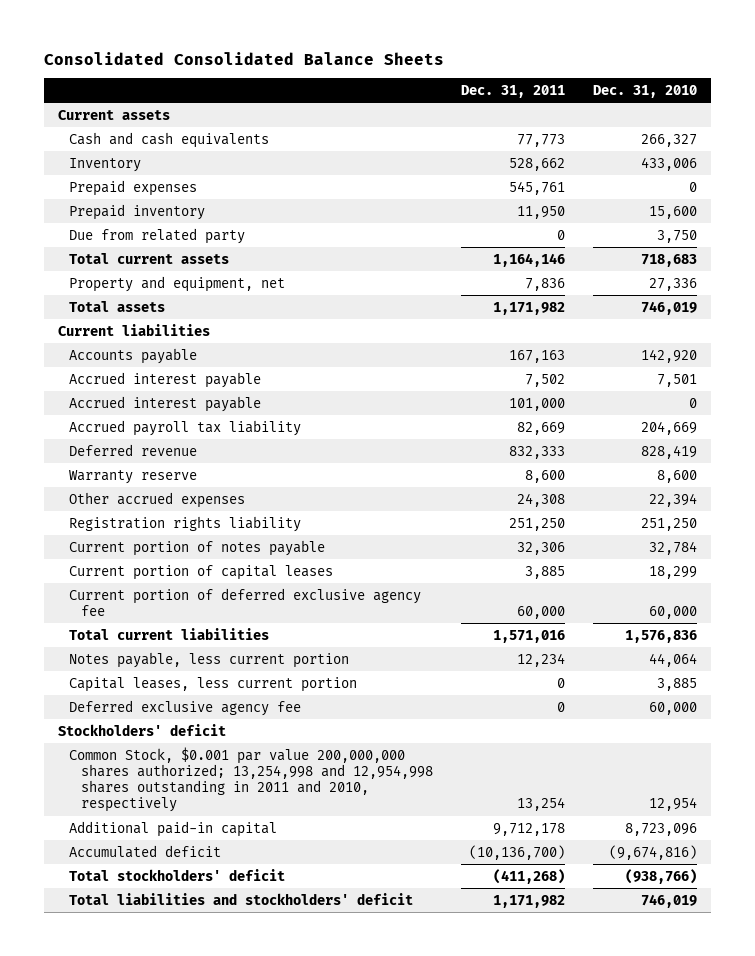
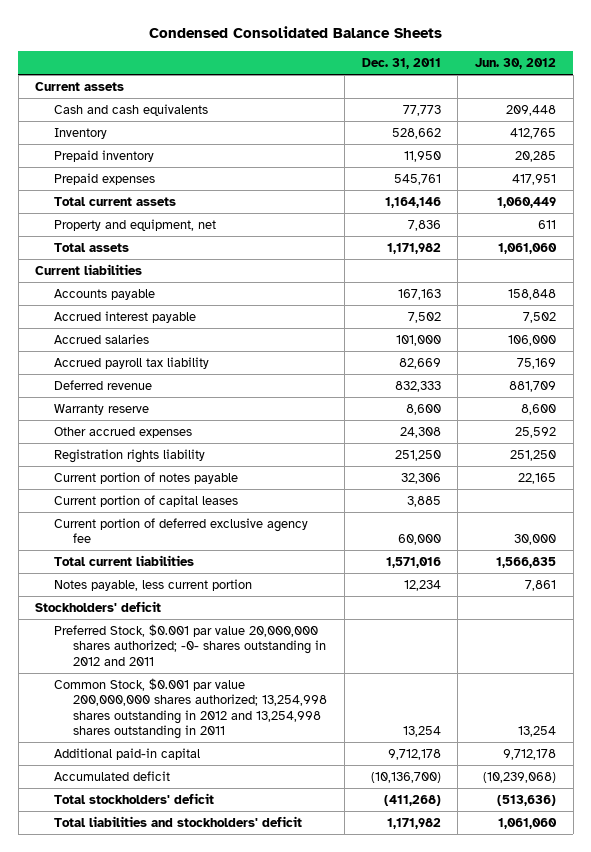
[43,51,444,65] Consolidated Consolidated Balance Sheets -> [148,26,442,39] Condensed Consolidated Balance Sheets
[592,84,697,98] Dec. 31, 2010 -> none
none -> [474,58,556,70] Jun. 30, 2012
[69,227,246,244] Due from related party -> none
[69,179,198,196] Prepaid expenses -> [54,172,156,185] Prepaid expenses
[69,395,262,412] Accrued interest payable -> [54,333,150,344] Accrued salaries
[69,676,358,692] Capital leases, less current portion -> none
[69,699,302,716] Deferred exclusive agency fee -> none
none -> [54,623,327,666] Preferred Stock, $0.001 par value 20,000,000 shares authorized; -0- shares outstanding in 2012 and 2011
[69,746,434,813] Common Stock, $0.001 par value 200,000,000 shares authorized; 13,254,998 and 12,954,998 shares outstanding in 2011 and 2010, respectively -> [54,677,328,740] Common Stock, $0.001 par value 200,000,000 shares authorized; 13,254,998 shares outstanding in 2012 and 13,254,998 shares outstanding in 2011

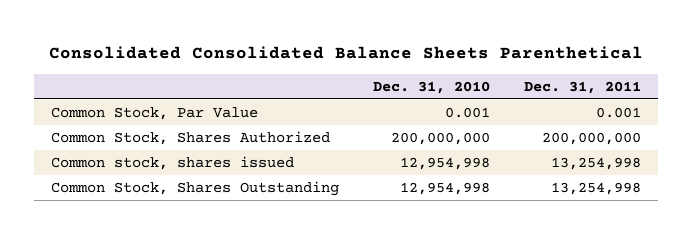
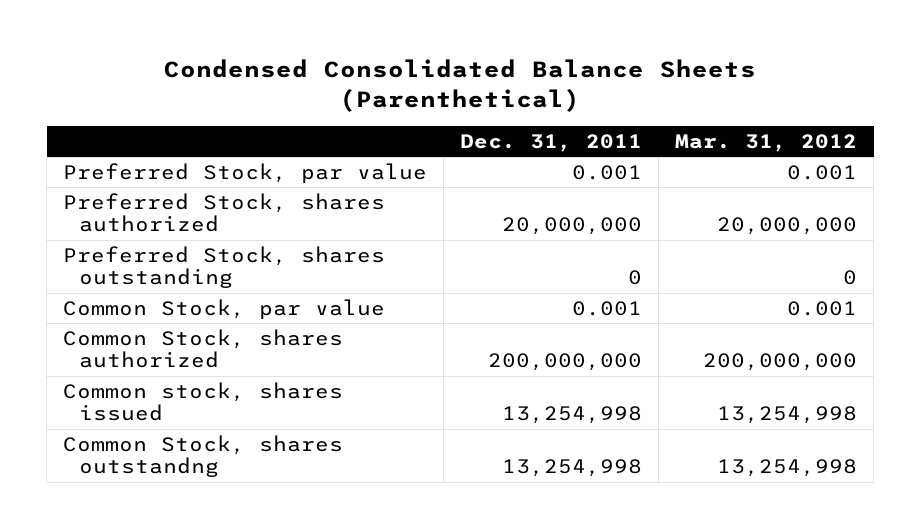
[48,46,643,60] Consolidated Consolidated Balance Sheets Parenthetical -> [164,58,757,112] Condensed Consolidated Balance Sheets (Parenthetical)
[372,80,490,94] Dec. 31, 2010 -> none
none -> [675,134,858,153] Mar. 31, 2012
none -> [63,162,428,183] Preferred Stock, par value
none -> [63,192,386,233] Preferred Stock, shares authorized
none -> [63,245,386,289] Preferred Stock, shares outstanding
[51,106,259,120] Common Stock, Par Value -> [63,298,386,319] Common Stock, par value
[51,130,331,145] Common Stock, Shares Authorized -> [63,328,344,369] Common Stock, shares authorized
[51,180,340,196] Common Stock, Shares Outstanding -> [63,434,344,478] Common Stock, shares outstandng

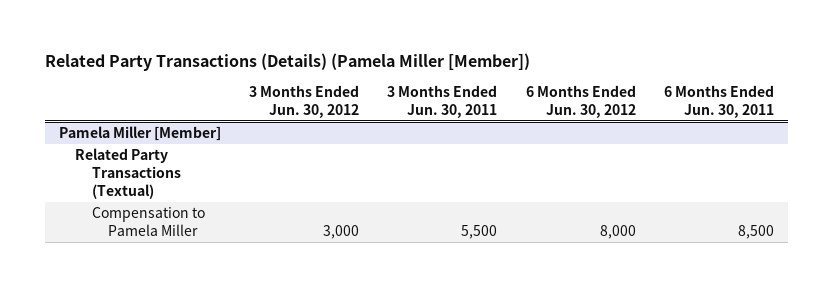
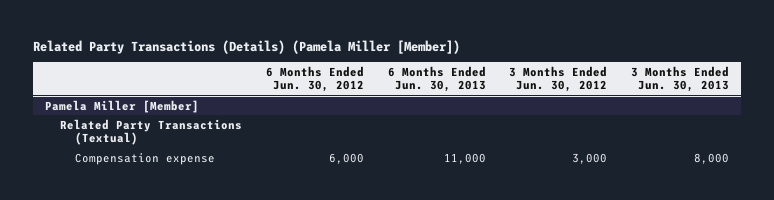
[387,84,498,118] 3 Months Ended Jun. 30, 2011 -> none
[664,84,775,118] 6 Months Ended Jun. 30, 2011 -> none
none -> [387,66,486,93] 6 Months Ended Jun. 30, 2013
none -> [631,66,730,93] 3 Months Ended Jun. 30, 2013
[91,207,205,237] Compensation to Pamela Miller -> [74,152,215,165] Compensation expense
[599,225,636,240] 8,000 -> [328,152,364,164] 6,000

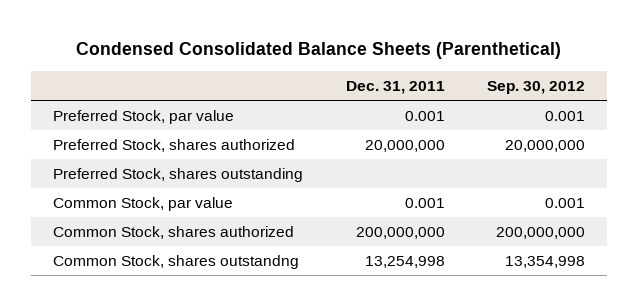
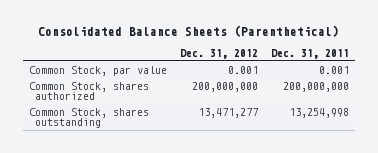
[76,42,562,60] Condensed Consolidated Balance Sheets (Parenthetical) -> [37,25,339,38] Consolidated Balance Sheets (Parenthetical)
[487,80,586,94] Sep. 30, 2012 -> none
none -> [179,48,258,59] Dec. 31, 2012
[52,109,234,124] Preferred Stock, par value -> none
[52,138,295,152] Preferred Stock, shares authorized -> none
[52,167,303,182] Preferred Stock, shares outstanding -> none
[52,254,299,269] Common Stock, shares outstandng -> [28,107,149,129] Common Stock, shares outstanding

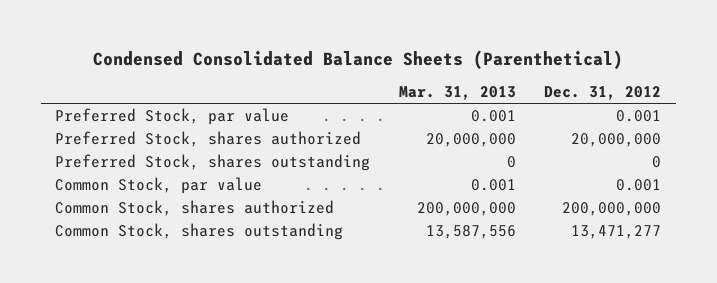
[37,25,339,38] Consolidated Balance Sheets (Parenthetical) -> [93,49,624,69] Condensed Consolidated Balance Sheets (Parenthetical)
[270,48,349,59] Dec. 31, 2011 -> none
none -> [398,86,516,101] Mar. 31, 2013
none -> [55,107,290,125] Preferred Stock, par value
none -> [55,130,362,147] Preferred Stock, shares authorized
none -> [55,153,371,171] Preferred Stock, shares outstanding

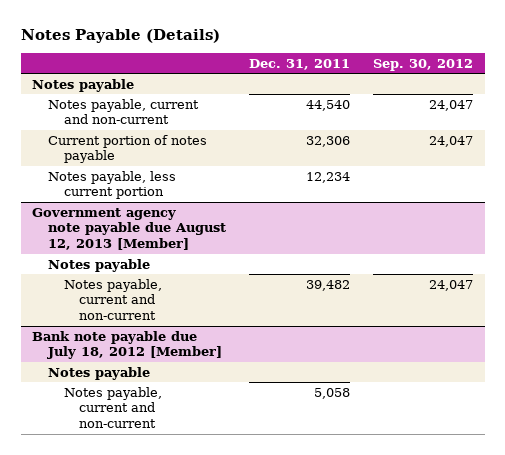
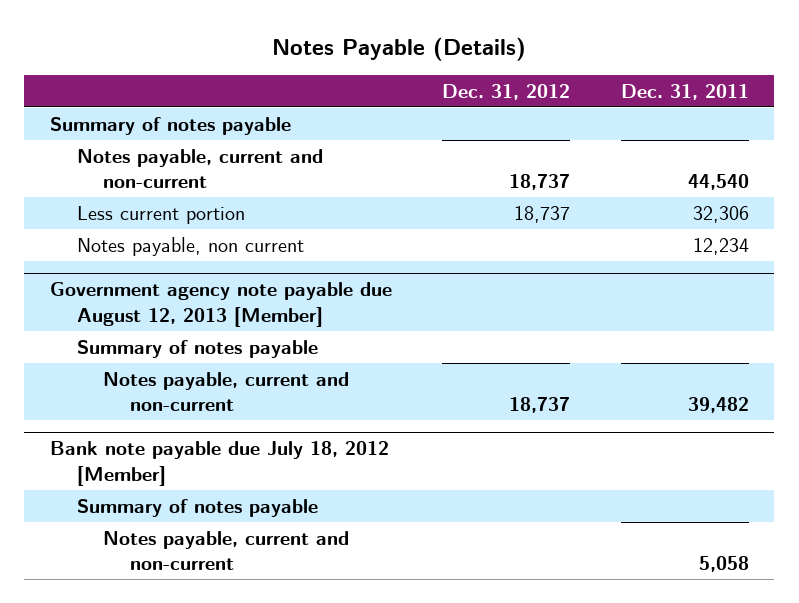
[373,58,474,71] Sep. 30, 2012 -> none
none -> [442,83,571,100] Dec. 31, 2012
[32,78,135,92] Notes payable -> [49,116,291,135] Summary of notes payable
[47,134,207,164] Current portion of notes payable -> [76,205,245,224] Less current portion
[47,170,176,200] Notes payable, less current portion -> [76,236,304,256] Notes payable, non current
[47,258,150,272] Notes payable -> [76,339,318,358] Summary of notes payable
[47,366,150,380] Notes payable -> [76,498,318,517] Summary of notes payable

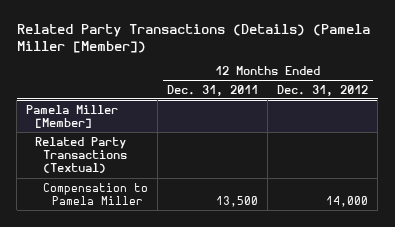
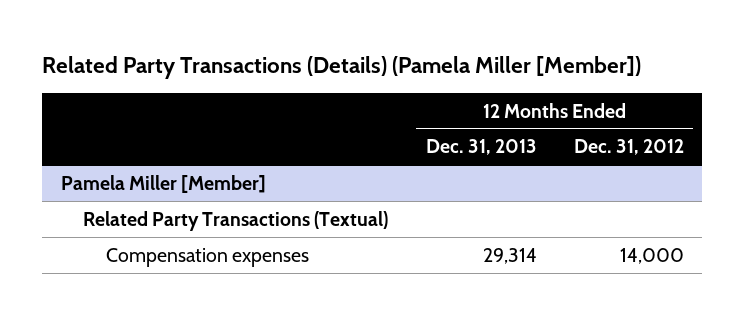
[167,84,259,96] Dec. 31, 2011 -> none
none -> [425,139,537,156] Dec. 31, 2013
[43,182,149,205] Compensation to Pamela Miller -> [105,247,309,267] Compensation expenses

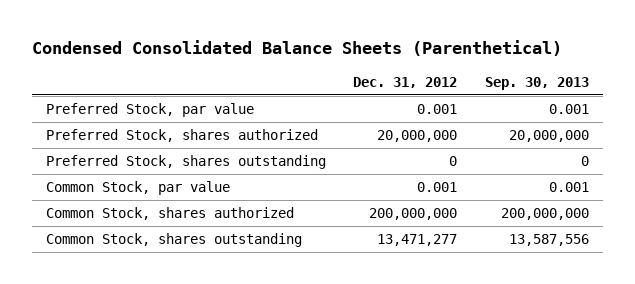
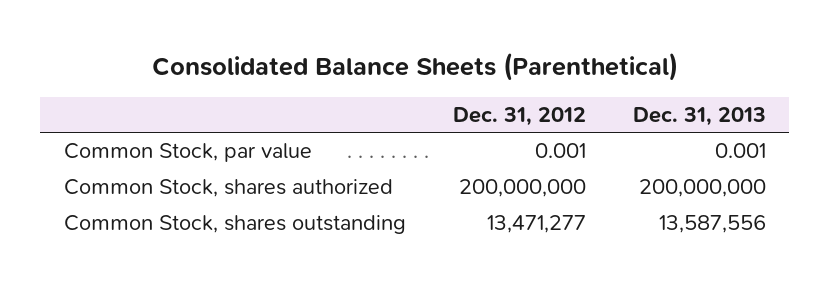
[32,40,563,57] Condensed Consolidated Balance Sheets (Parenthetical) -> [151,51,678,81] Consolidated Balance Sheets (Parenthetical)
[484,76,589,90] Sep. 30, 2013 -> none
none -> [632,106,766,126] Dec. 31, 2013
[45,103,254,118] Preferred Stock, par value -> none
[45,129,318,143] Preferred Stock, shares authorized -> none
[45,155,326,170] Preferred Stock, shares outstanding -> none

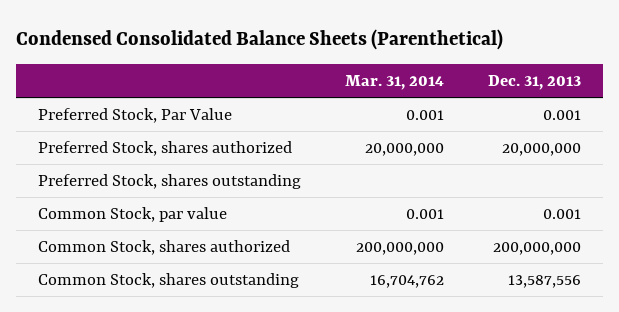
[151,51,678,81] Consolidated Balance Sheets (Parenthetical) -> [15,28,503,50] Condensed Consolidated Balance Sheets (Parenthetical)
[452,106,586,126] Dec. 31, 2012 -> none
none -> [345,74,445,90] Mar. 31, 2014
none -> [37,108,232,124] Preferred Stock, Par Value
none -> [37,141,292,157] Preferred Stock, shares authorized
none -> [37,174,301,190] Preferred Stock, shares outstanding

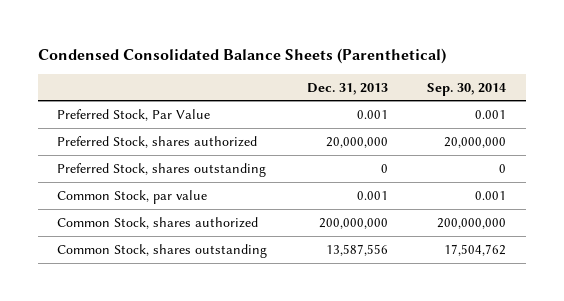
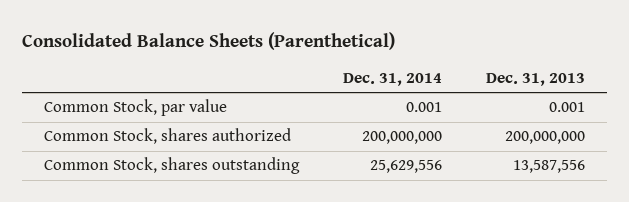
[37,47,446,64] Condensed Consolidated Balance Sheets (Parenthetical) -> [21,32,395,51] Consolidated Balance Sheets (Parenthetical)
[427,82,507,96] Sep. 30, 2014 -> none
none -> [342,73,442,87] Dec. 31, 2014
[57,108,211,121] Preferred Stock, Par Value -> none
[57,135,258,148] Preferred Stock, shares authorized -> none
[57,162,267,177] Preferred Stock, shares outstanding -> none

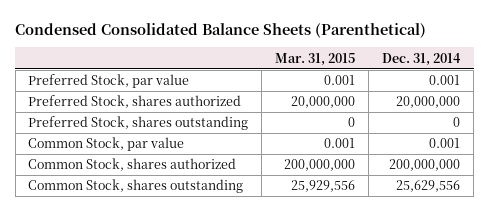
[21,32,395,51] Consolidated Balance Sheets (Parenthetical) -> [15,22,427,38] Condensed Consolidated Balance Sheets (Parenthetical)
[485,73,585,87] Dec. 31, 2013 -> none
none -> [275,52,356,66] Mar. 31, 2015
none -> [28,74,190,89] Preferred Stock, par value
none -> [28,95,242,109] Preferred Stock, shares authorized
none -> [28,116,249,131] Preferred Stock, shares outstanding

